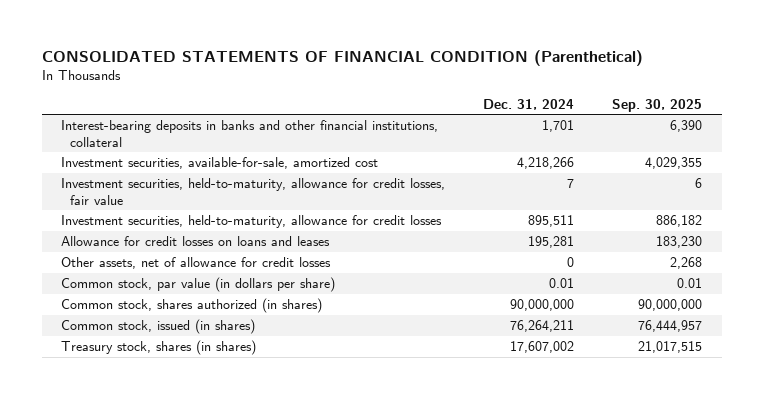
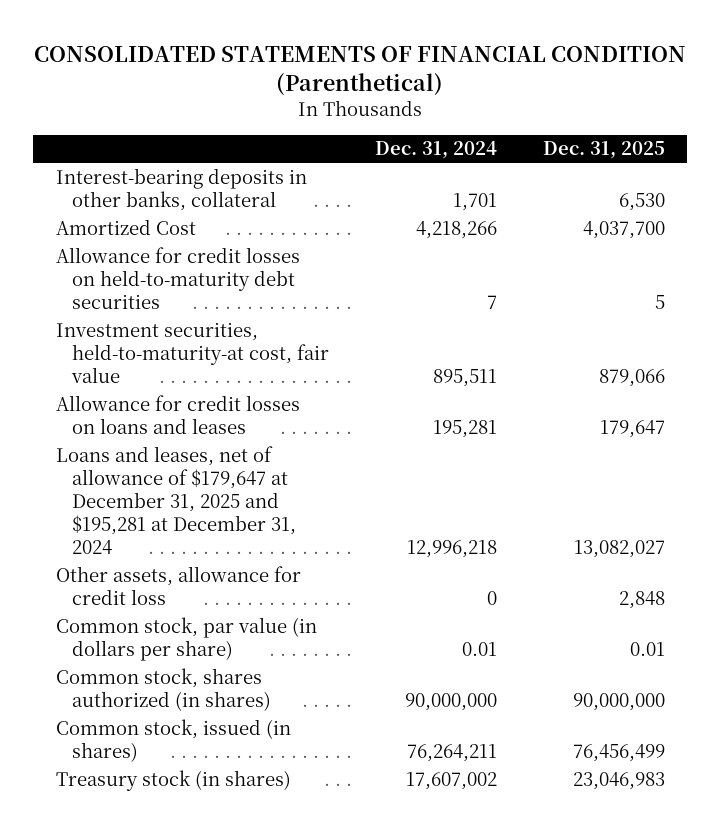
[612,98,703,112] Sep. 30, 2025 -> none
none -> [542,141,665,160] Dec. 31, 2025
[60,120,438,147] Interest-bearing deposits in banks and other financial institutions, collateral -> [56,167,308,211] Interest-bearing deposits in other banks, collateral
[60,157,378,170] Investment securities, available-for-sale, amortized cost -> [56,218,197,235] Amortized Cost
[60,178,445,205] Investment securities, held-to-maturity, allowance for credit losses, fair value -> [56,246,301,309] Allowance for credit losses on held-to-maturity debt securities
[60,215,442,229] Investment securities, held-to-maturity, allowance for credit losses -> [56,321,330,383] Investment securities, held-to-maturity-at cost, fair value
none -> [56,445,297,554] Loans and leases, net of allowance of $179,647 at December 31, 2025 and $195,281 at December 31, 2024
[60,257,331,270] Other assets, net of allowance for credit losses -> [56,565,302,605] Other assets, allowance for credit loss
[60,340,256,356] Treasury stock, shares (in shares) -> [56,769,292,791] Treasury stock (in shares)

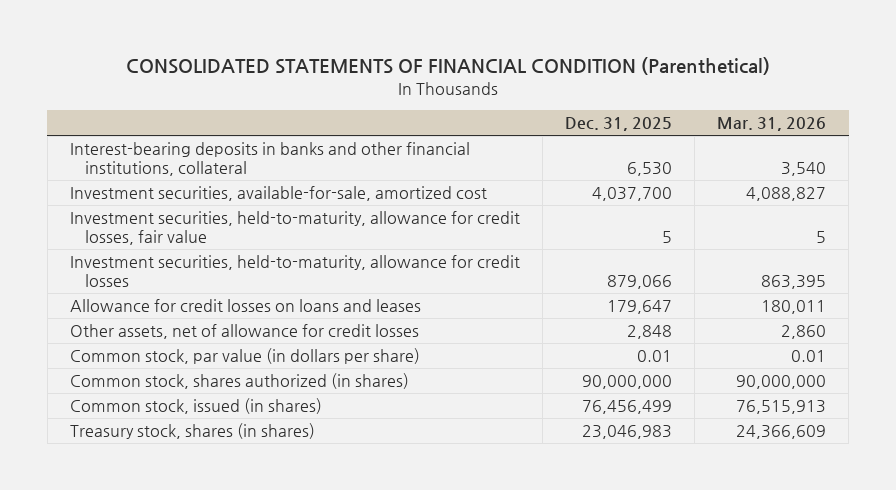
[374,141,497,160] Dec. 31, 2024 -> none
none -> [717,117,827,132] Mar. 31, 2026
[56,167,308,211] Interest-bearing deposits in other banks, collateral -> [69,142,470,177] Interest-bearing deposits in banks and other financial institutions, collateral
[56,218,197,235] Amortized Cost -> [69,186,487,202] Investment securities, available-for-sale, amortized cost
[56,246,301,309] Allowance for credit losses on held-to-maturity debt securities -> [69,211,520,246] Investment securities, held-to-maturity, allowance for credit losses, fair value
[56,321,330,383] Investment securities, held-to-maturity-at cost, fair value -> [69,255,520,288] Investment securities, held-to-maturity, allowance for credit losses
[56,445,297,554] Loans and leases, net of allowance of $179,647 at December 31, 2025 and $195,281 at December 31, 2024 -> none
[56,565,302,605] Other assets, allowance for credit loss -> [69,324,419,340] Other assets, net of allowance for credit losses
[56,769,292,791] Treasury stock (in shares) -> [69,423,315,440] Treasury stock, shares (in shares)

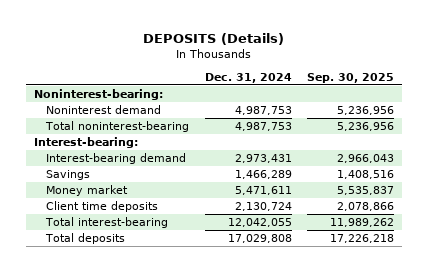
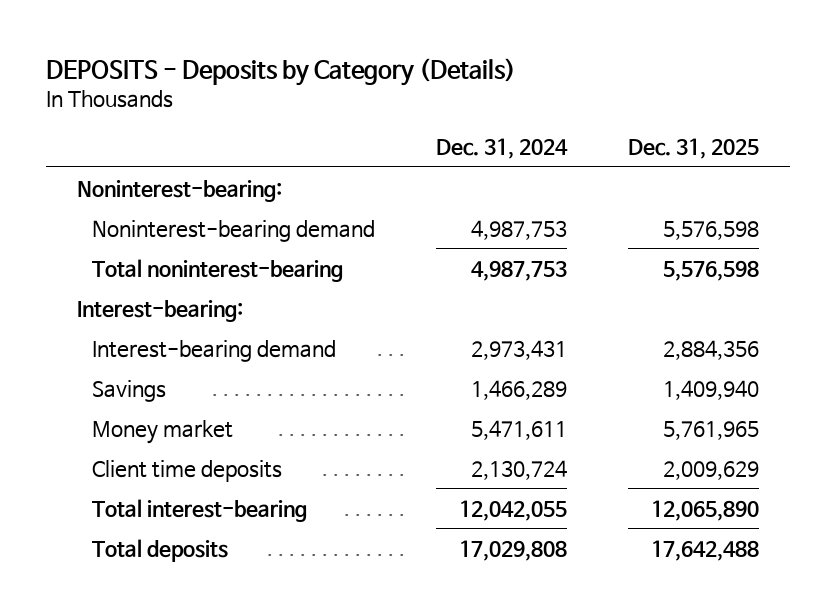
[142,33,284,46] DEPOSITS (Details) -> [46,58,517,87] DEPOSITS - Deposits by Category (Details)
[306,73,394,84] Sep. 30, 2025 -> none
none -> [628,137,760,159] Dec. 31, 2025
[46,104,162,114] Noninterest demand -> [91,219,375,242] Noninterest-bearing demand

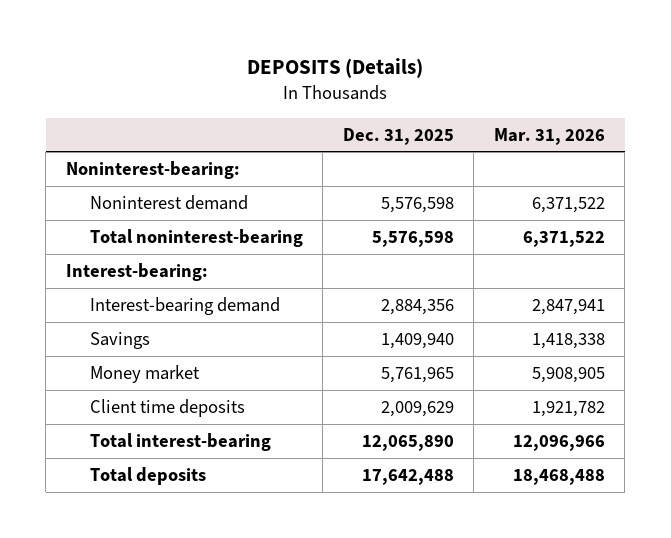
[46,58,517,87] DEPOSITS - Deposits by Category (Details) -> [247,58,424,79] DEPOSITS (Details)
[435,137,568,159] Dec. 31, 2024 -> none
none -> [493,127,605,145] Mar. 31, 2026
[91,219,375,242] Noninterest-bearing demand -> [89,194,248,210] Noninterest demand

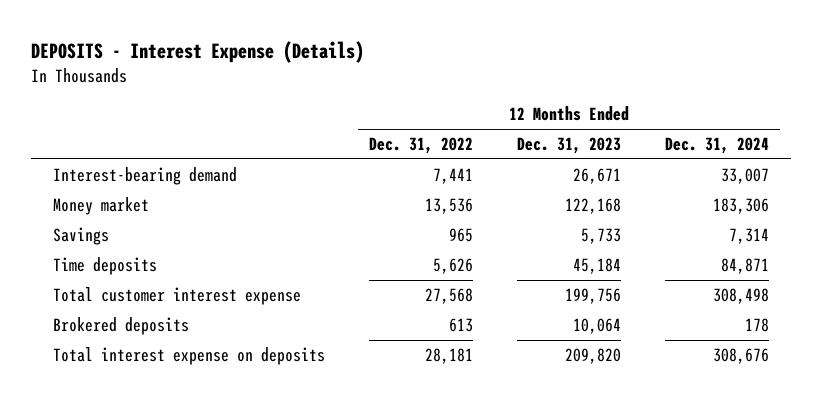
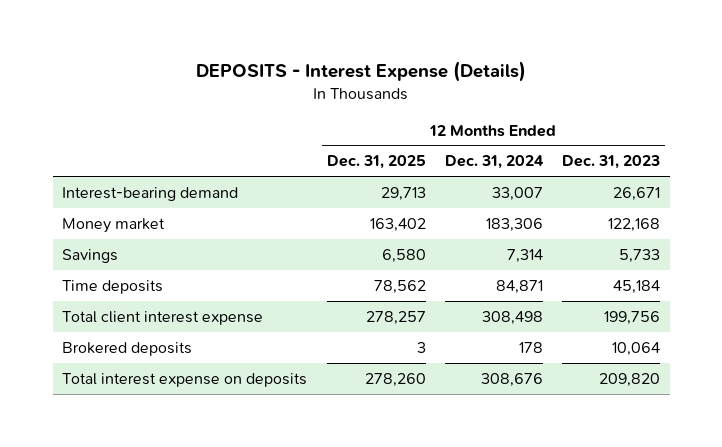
[368,136,473,154] Dec. 31, 2022 -> none
none -> [326,155,426,170] Dec. 31, 2025
[52,286,301,305] Total customer interest expense -> [62,310,264,325] Total client interest expense

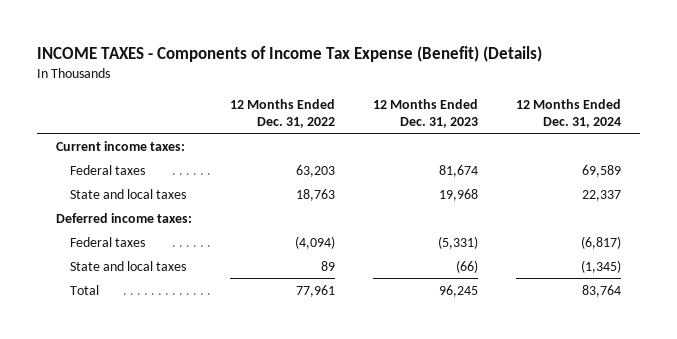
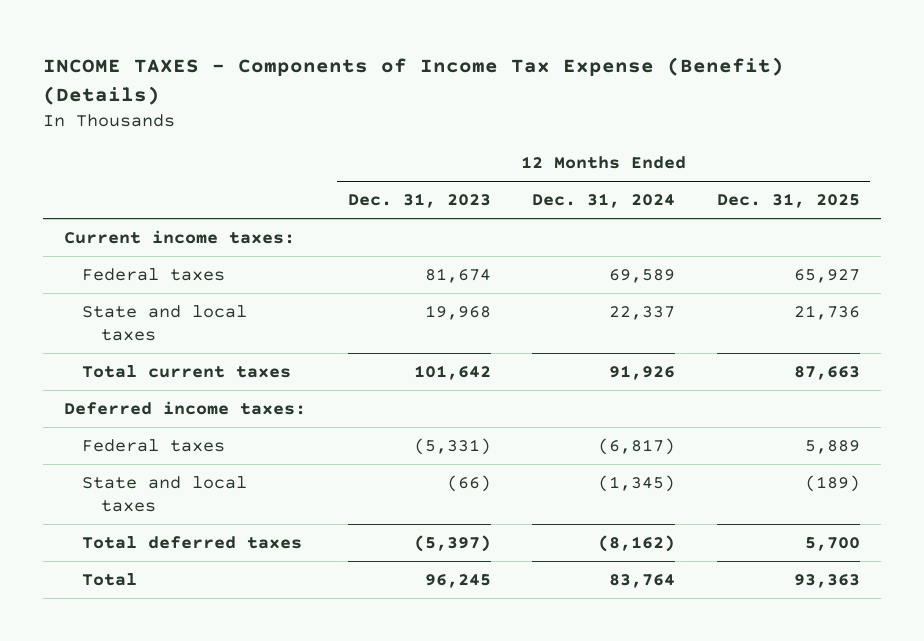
[230,99,336,128] 12 Months Ended Dec. 31, 2022 -> none
none -> [717,193,861,209] Dec. 31, 2025
none -> [82,364,292,378] Total current taxes
none -> [82,535,303,549] Total deferred taxes

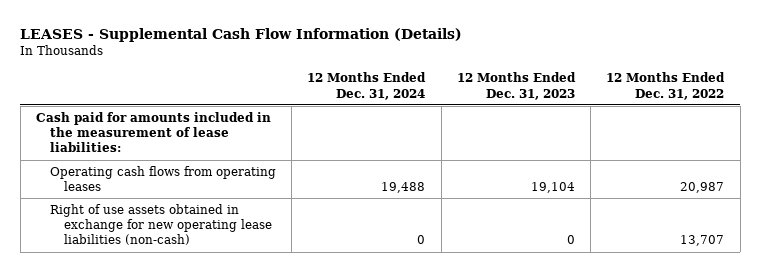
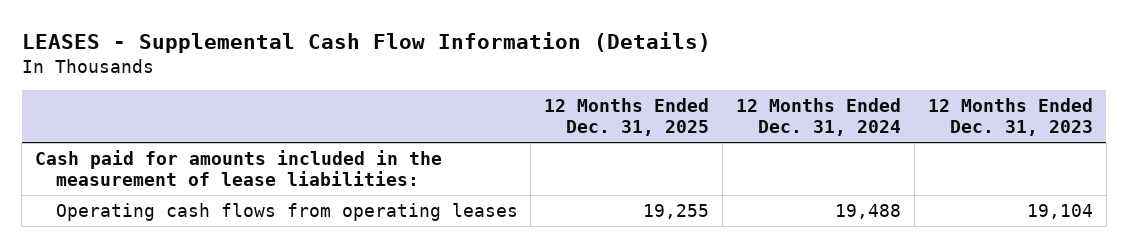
[606,72,726,100] 12 Months Ended Dec. 31, 2022 -> none
none -> [544,98,710,137] 12 Months Ended Dec. 31, 2025
[49,203,272,246] Right of use assets obtained in exchange for new operating lease liabilities (non-cash) -> none

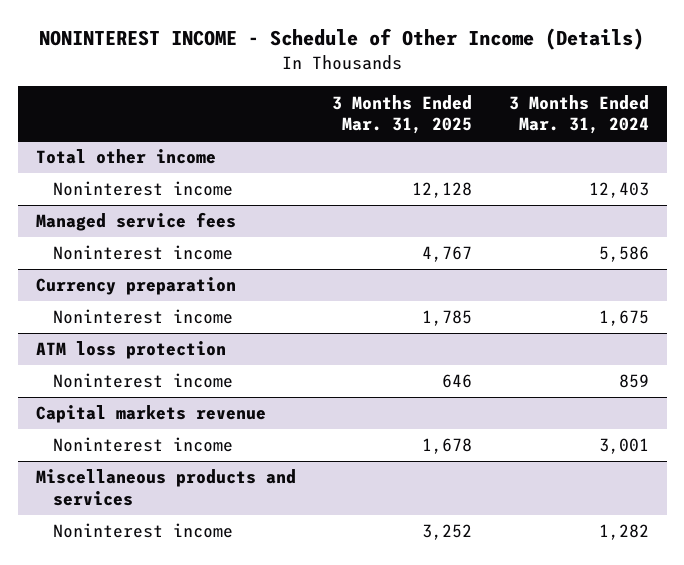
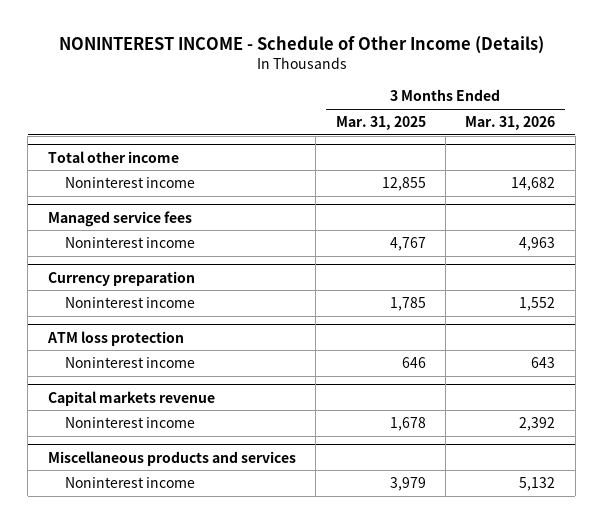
[508,94,649,135] 3 Months Ended Mar. 31, 2024 -> none
none -> [465,116,556,131] Mar. 31, 2026
[412,182,473,199] 12,128 -> [381,176,426,191] 12,855
[422,524,473,541] 3,252 -> [389,476,426,491] 3,979

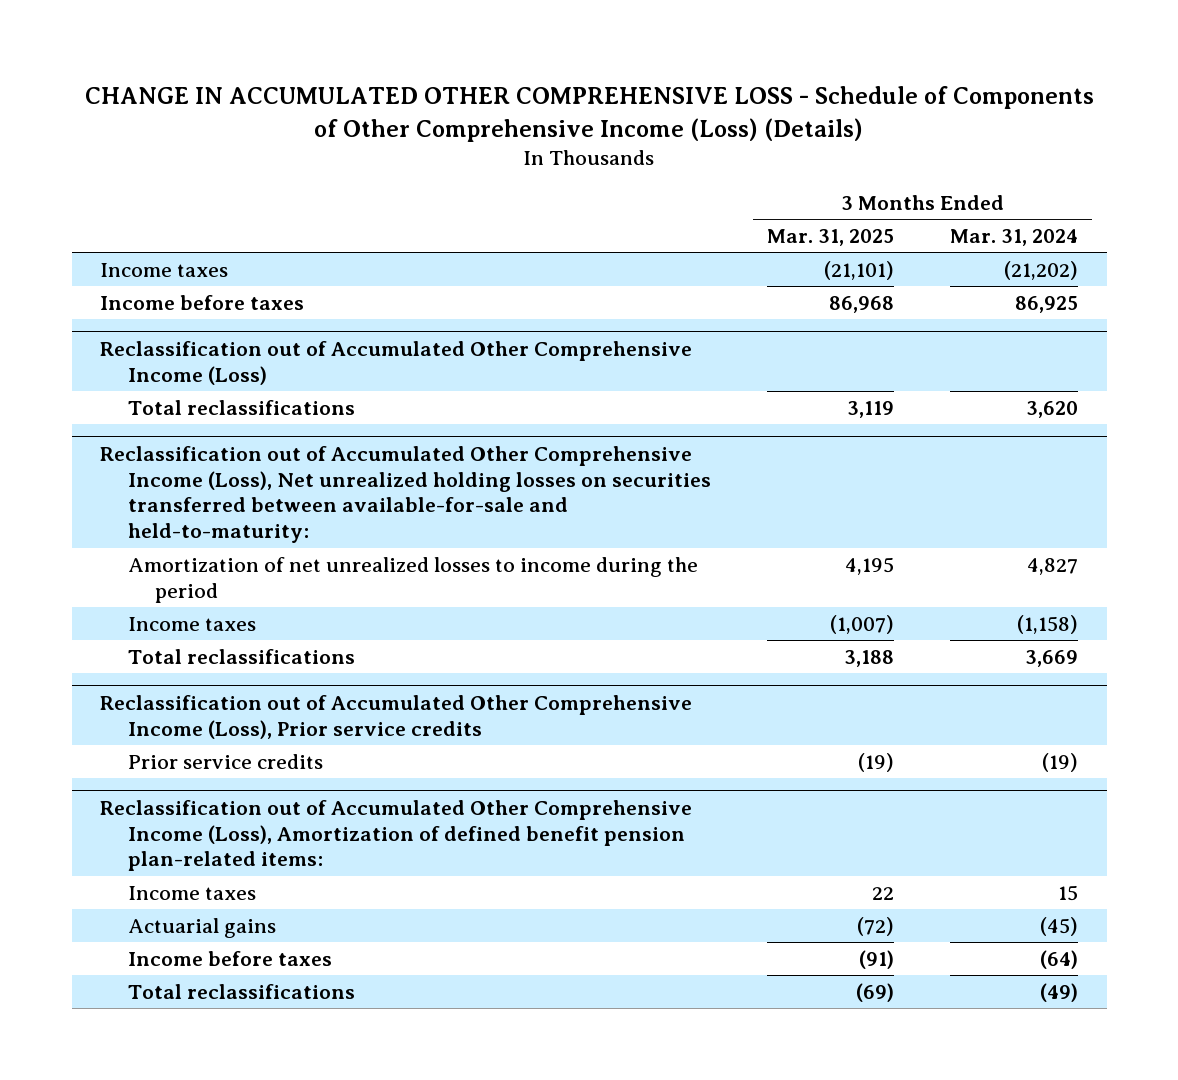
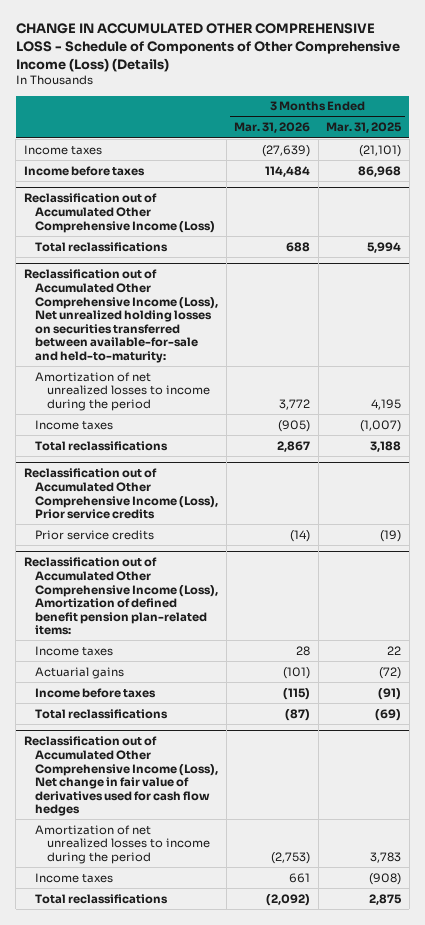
[950,229,1079,247] Mar. 31, 2024 -> none
none -> [234,122,311,134] Mar. 31, 2026
[846,400,894,418] 3,119 -> [367,241,402,253] 5,994
none -> [23,736,219,817] Reclassification out of Accumulated Other Comprehensive Income (Loss), Net change in fair value of derivatives used for cash flow hedges
none -> [35,824,210,864] Amortization of net unrealized losses to income during the period
none -> [35,872,114,883] Income taxes
none -> [35,893,169,904] Total reclassifications

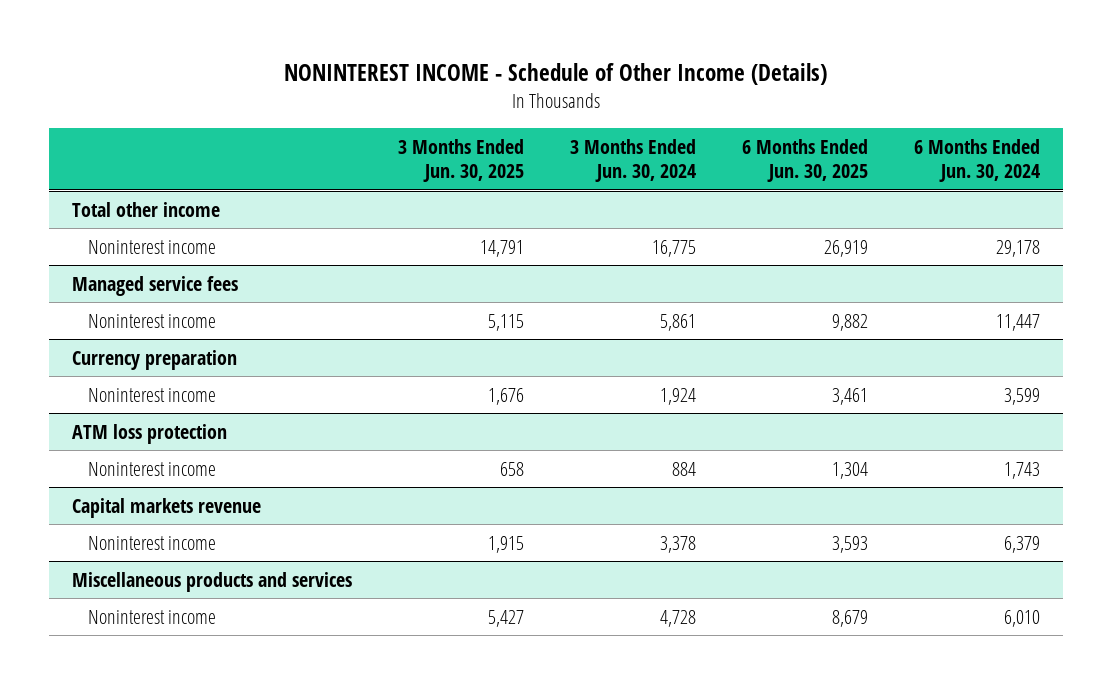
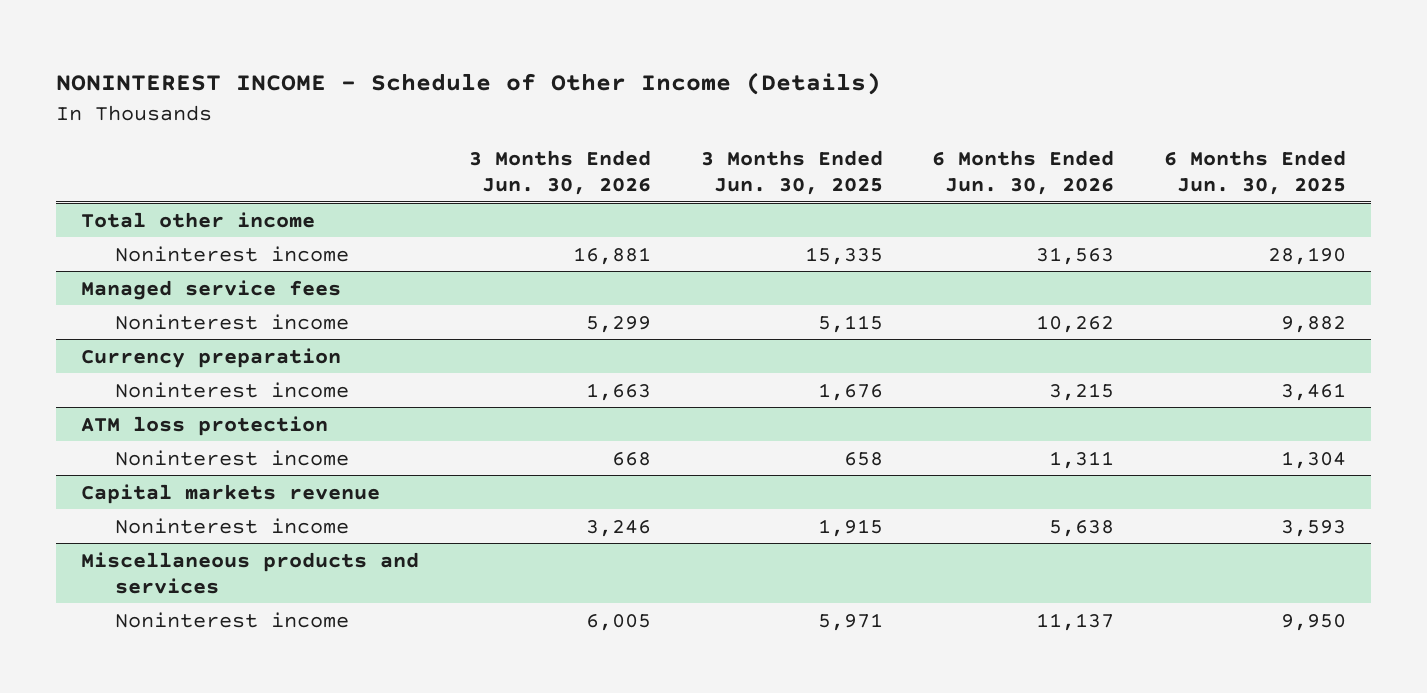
[570,139,697,183] 3 Months Ended Jun. 30, 2024 -> none
[913,139,1040,183] 6 Months Ended Jun. 30, 2024 -> none
none -> [468,150,651,196] 3 Months Ended Jun. 30, 2026
none -> [932,150,1115,196] 6 Months Ended Jun. 30, 2026
[480,239,525,257] 14,791 -> [804,246,883,265] 15,335
[824,239,869,257] 26,919 -> [1267,246,1346,265] 28,190
[488,609,525,627] 5,427 -> [817,612,883,631] 5,971
[832,609,869,627] 8,679 -> [1280,613,1346,631] 9,950

